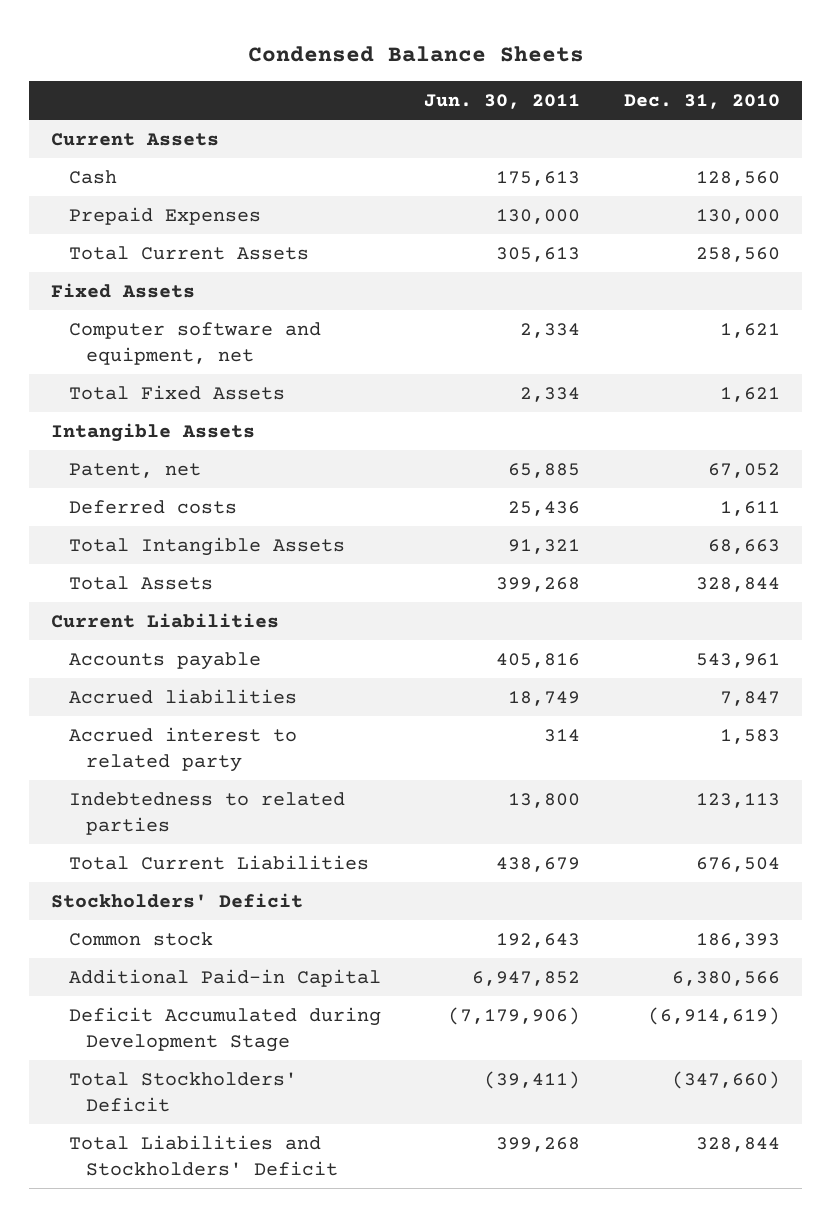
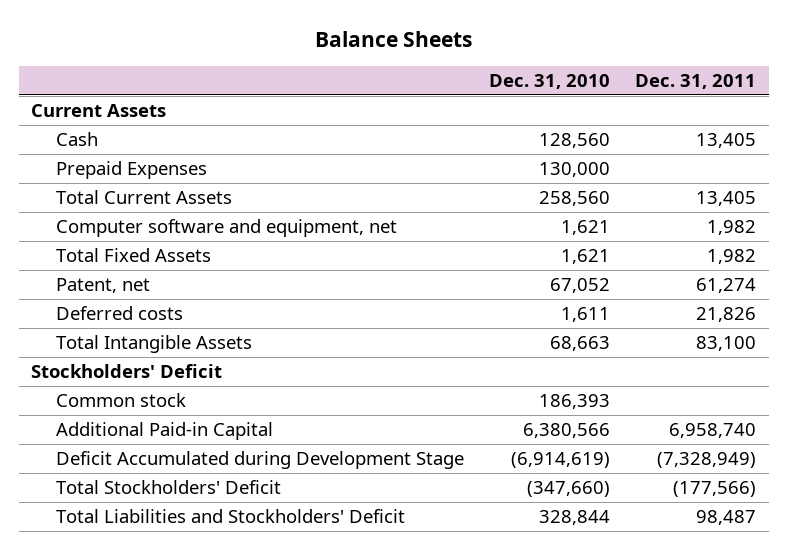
[247,45,584,62] Condensed Balance Sheets -> [314,31,472,48] Balance Sheets
[424,94,581,110] Jun. 30, 2011 -> none
none -> [635,73,757,89] Dec. 31, 2011
[51,283,196,299] Fixed Assets -> none
[51,423,256,443] Intangible Assets -> none
[68,576,213,591] Total Assets -> none
[51,613,280,629] Current Liabilities -> none
[68,652,261,671] Accounts payable -> none
[68,689,297,705] Accrued liabilities -> none
[68,727,297,772] Accrued interest to related party -> none
[68,792,345,835] Indebtedness to related parties -> none
[68,855,369,871] Total Current Liabilities -> none

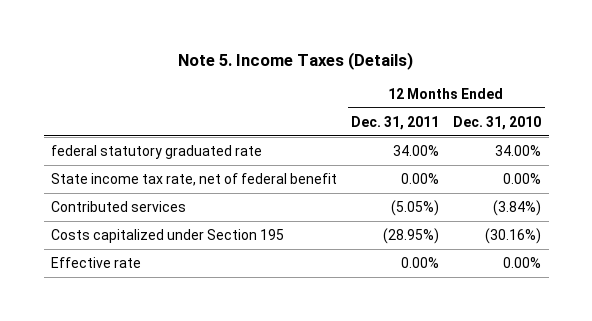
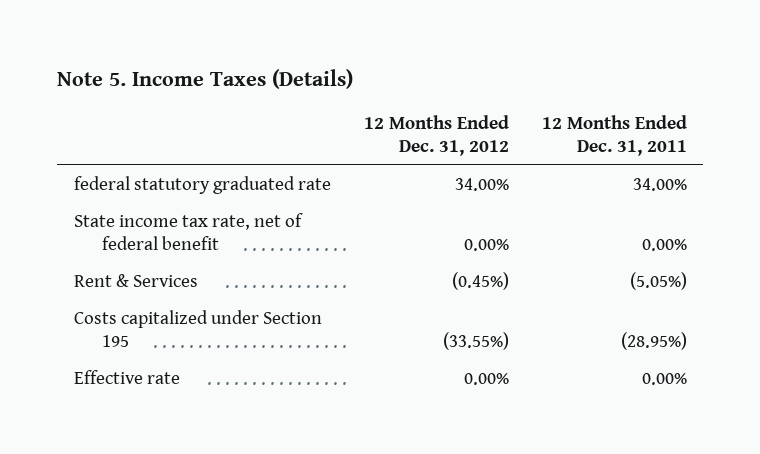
[453,115,542,130] Dec. 31, 2010 -> none
none -> [363,115,509,156] 12 Months Ended Dec. 31, 2012
[50,200,186,212] Contributed services -> [73,274,198,288] Rent & Services

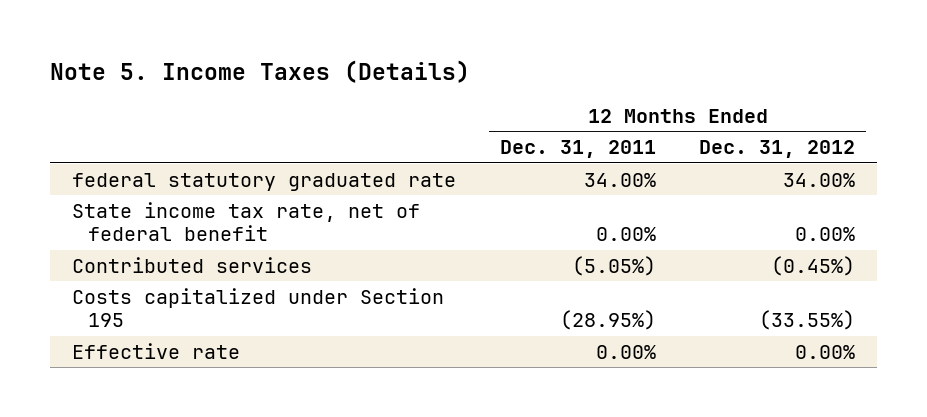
[73,274,198,288] Rent & Services -> [71,256,312,273] Contributed services

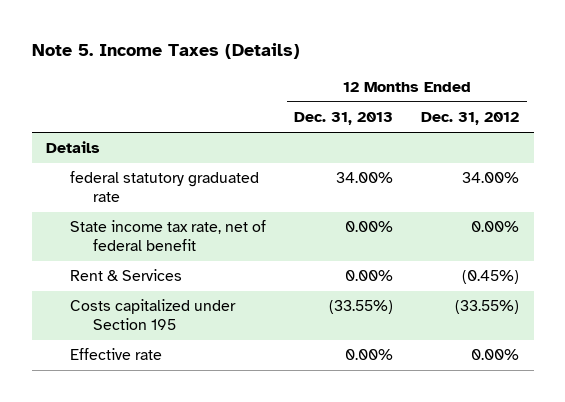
[499,140,656,159] Dec. 31, 2011 -> none
none -> [294,112,394,126] Dec. 31, 2013
none -> [45,141,100,154] Details
[71,256,312,273] Contributed services -> [69,269,182,282] Rent & Services

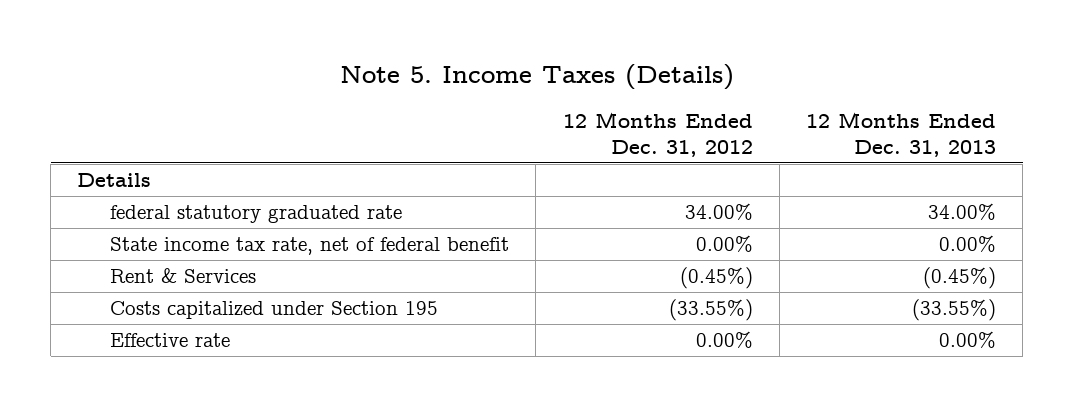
[345,270,394,282] 0.00% -> [922,267,996,290] (0.45%)

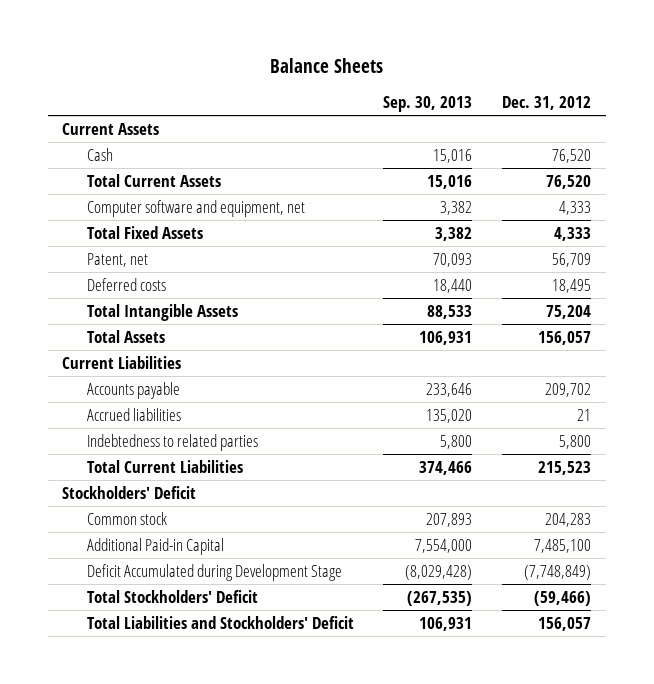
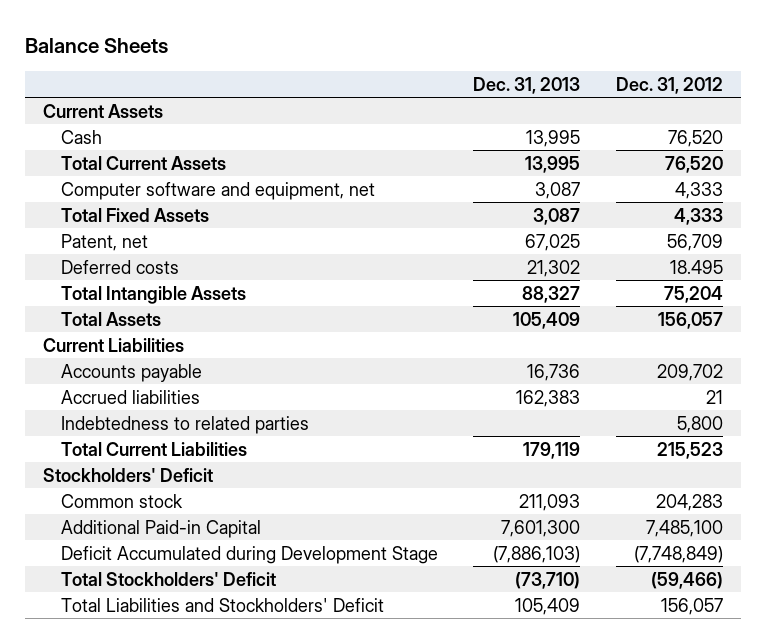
[383,96,473,113] Sep. 30, 2013 -> none
none -> [473,76,581,94] Dec. 31, 2013
[552,278,592,293] 18,495 -> [670,259,724,274] 18.495

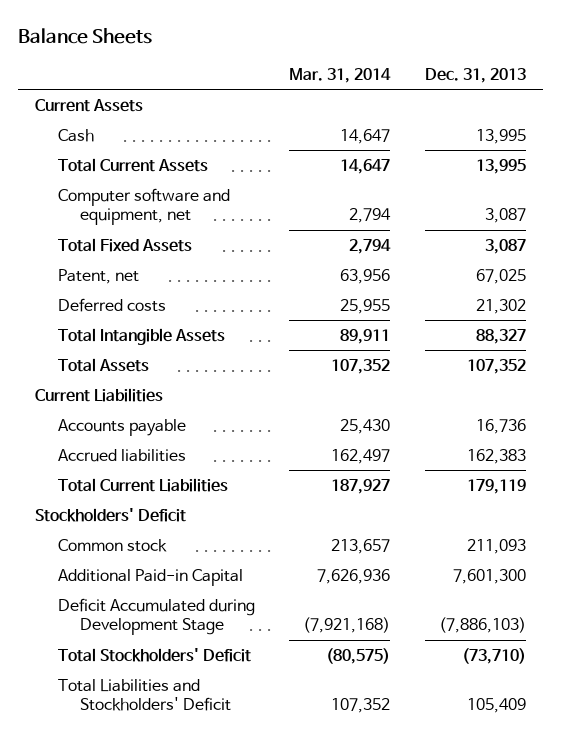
[616,76,724,94] Dec. 31, 2012 -> none
none -> [289,68,392,84] Mar. 31, 2014
[513,311,581,329] 105,409 -> [466,358,526,374] 107,352
[60,415,309,434] Indebtedness to related parties -> none

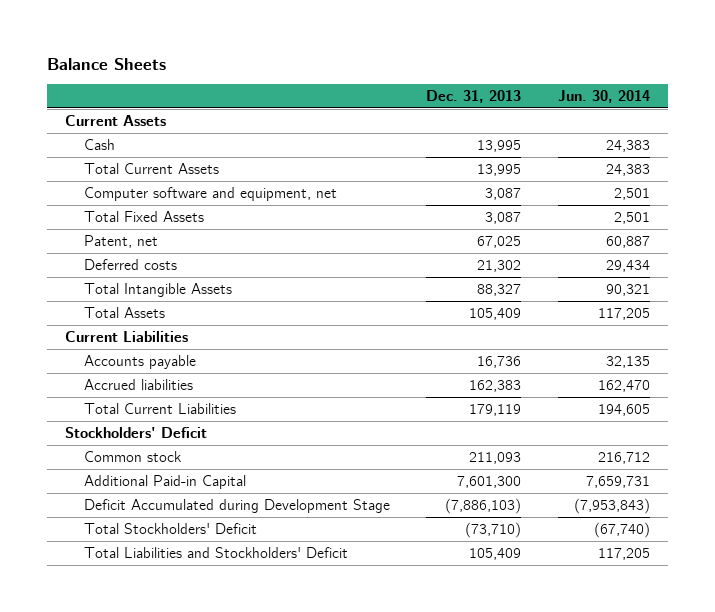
[289,68,392,84] Mar. 31, 2014 -> none
none -> [557,90,650,104] Jun. 30, 2014
[466,358,526,374] 107,352 -> [469,307,522,320] 105,409

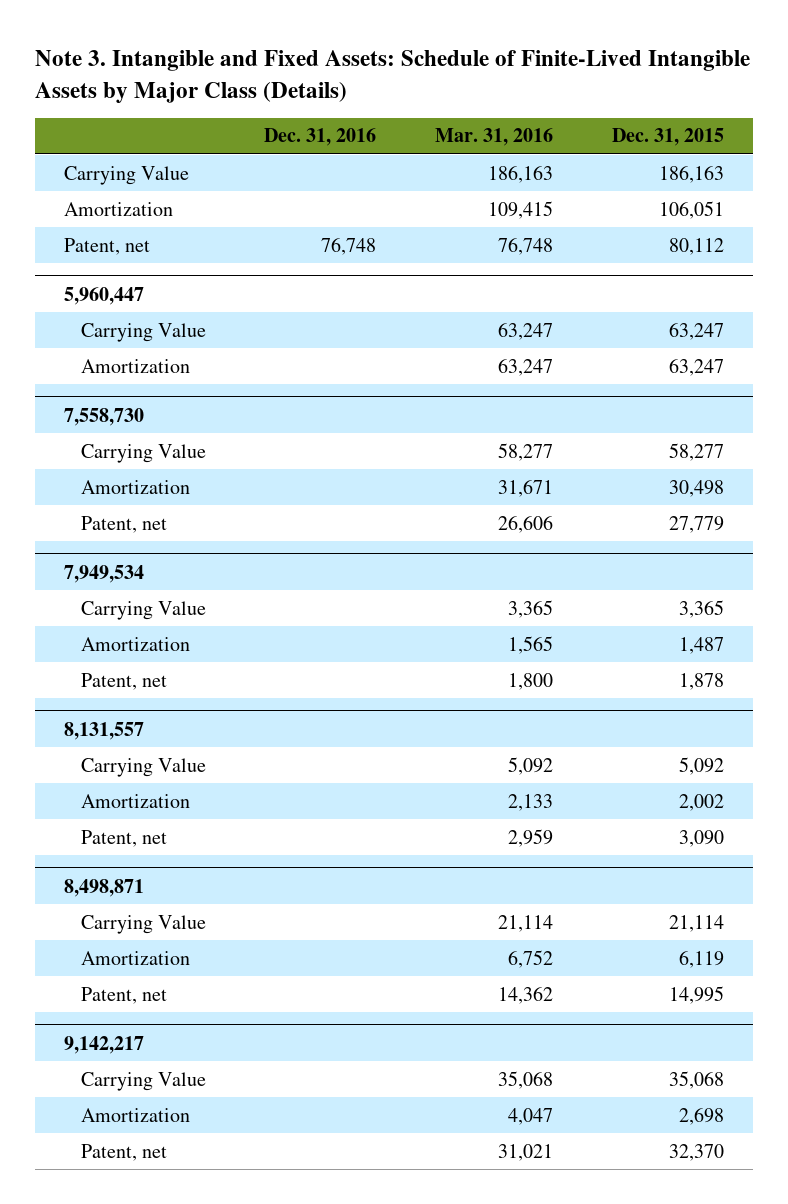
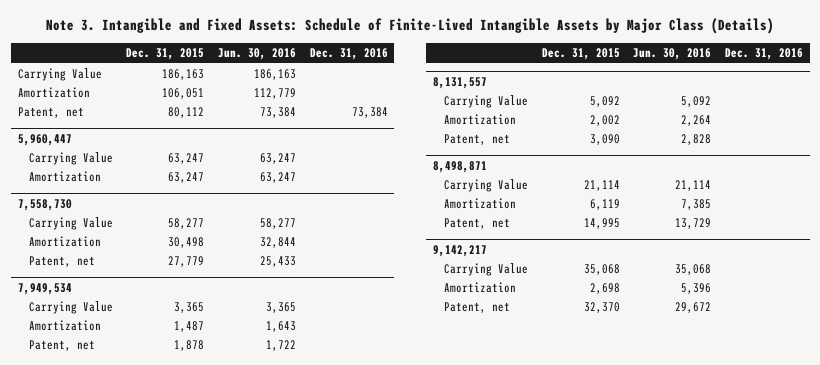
[434,128,553,147] Mar. 31, 2016 -> none
none -> [217,48,296,61] Jun. 30, 2016
[321,236,377,255] 76,748 -> [351,107,388,119] 73,384

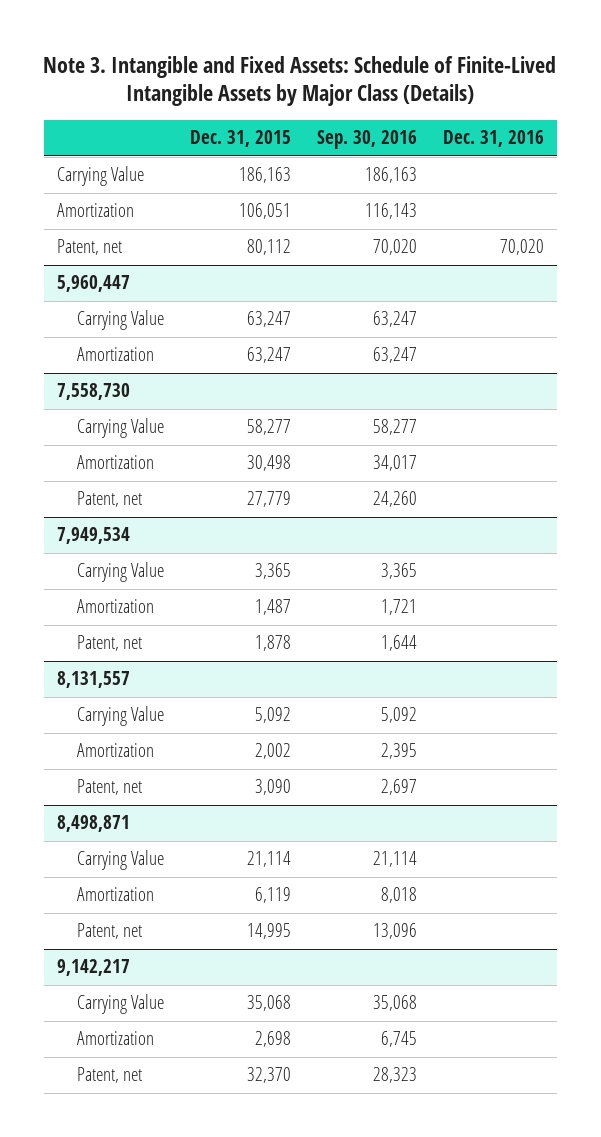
[217,48,296,61] Jun. 30, 2016 -> none
none -> [317,130,418,150] Sep. 30, 2016
[351,107,388,119] 73,384 -> [499,239,544,256] 70,020

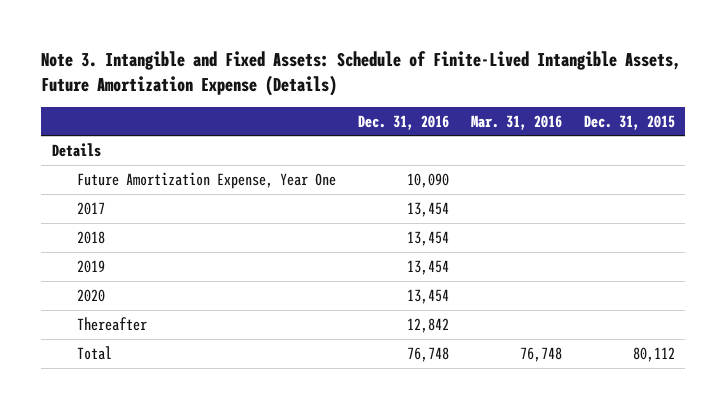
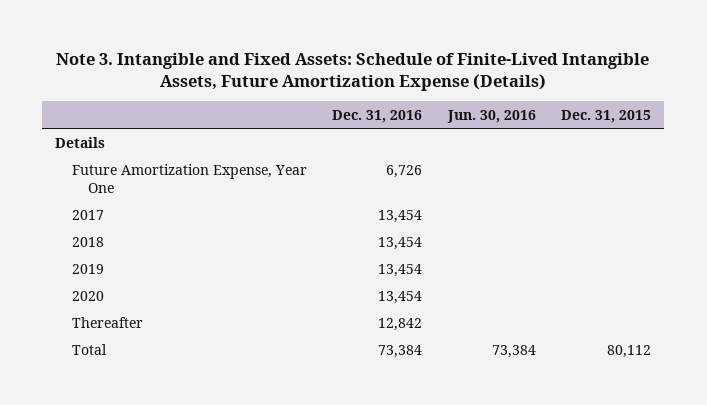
[470,114,562,130] Mar. 31, 2016 -> none
none -> [446,109,536,123] Jun. 30, 2016
[406,172,449,188] 10,090 -> [386,164,423,178] 6,726
[406,346,449,362] 76,748 -> [378,344,423,358] 73,384

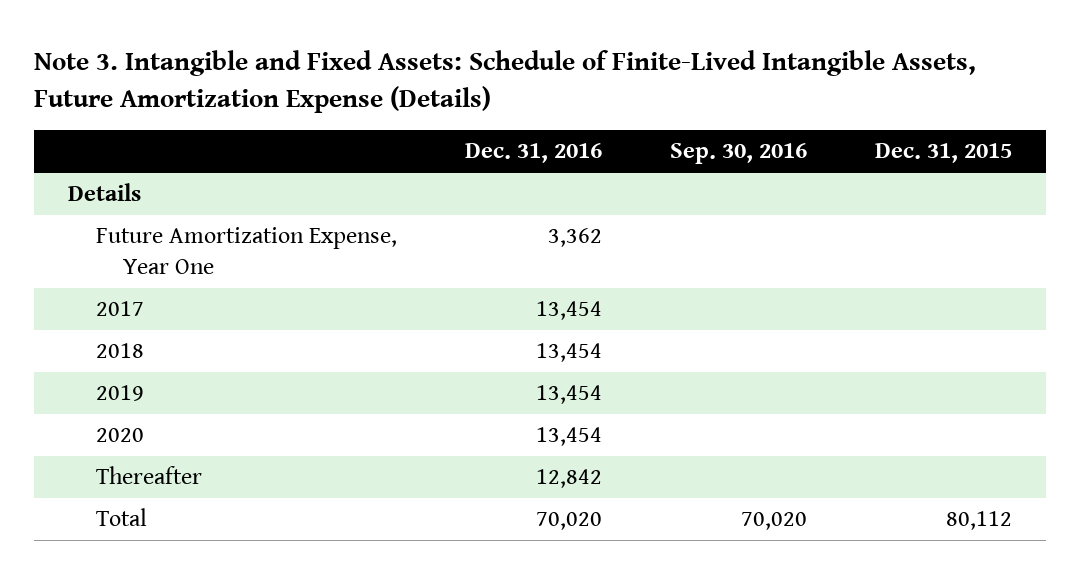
[446,109,536,123] Jun. 30, 2016 -> none
none -> [669,143,807,165] Sep. 30, 2016
[386,164,423,178] 6,726 -> [547,228,602,248] 3,362
[378,344,423,358] 73,384 -> [535,512,602,531] 70,020

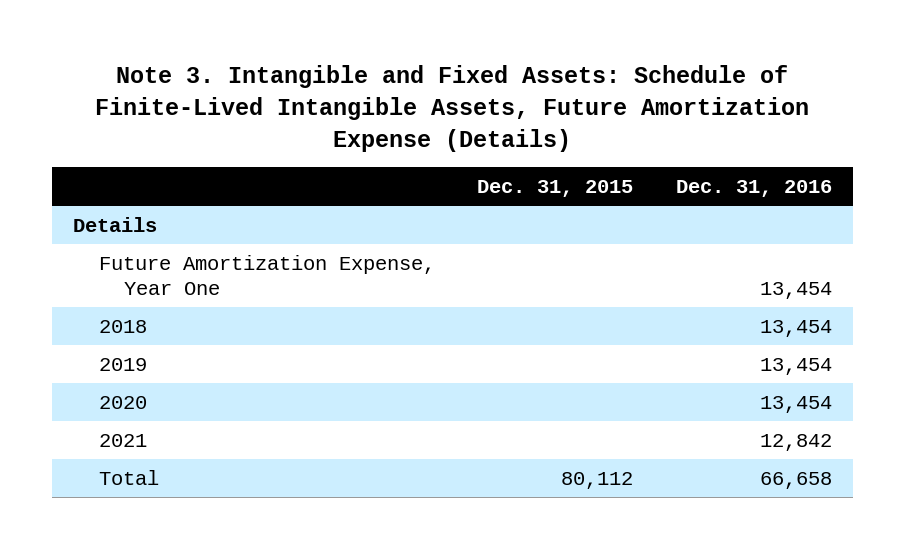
[669,143,807,165] Sep. 30, 2016 -> none
[95,301,144,317] 2017 -> none
[547,228,602,248] 3,362 -> [759,281,832,299] 13,454
[95,466,202,485] Thereafter -> [98,433,147,447] 2021
[535,512,602,531] 70,020 -> [759,471,832,489] 66,658

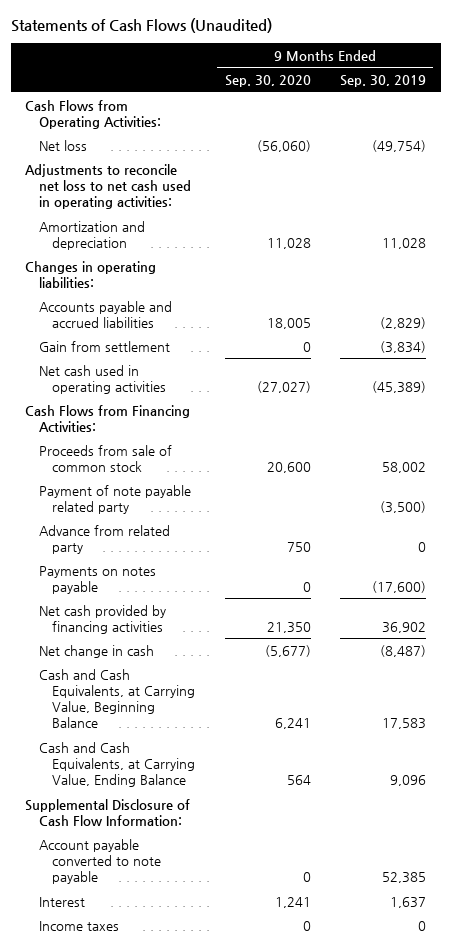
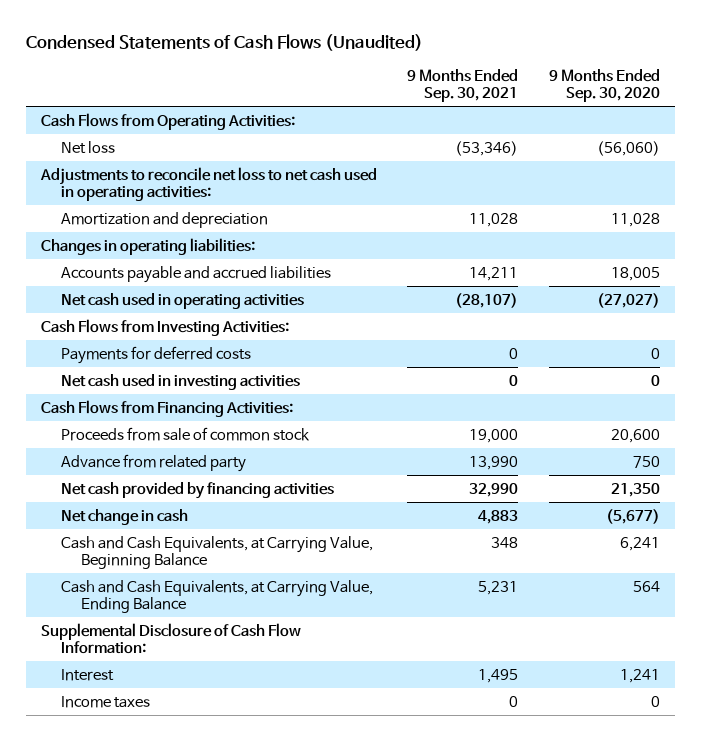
[10,18,272,34] Statements of Cash Flows (Unaudited) -> [25,34,423,52] Condensed Statements of Cash Flows (Unaudited)
[340,74,427,87] Sep. 30, 2019 -> none
none -> [407,68,519,103] 9 Months Ended Sep. 30, 2021
[38,340,170,352] Gain from settlement -> none
none -> [40,318,289,336] Cash Flows from Investing Activities:
none -> [61,345,252,364] Payments for deferred costs
none -> [61,373,301,390] Net cash used in investing activities
[38,484,191,514] Payment of note payable related party -> none
[38,565,156,594] Payments on notes payable -> none
[38,838,162,884] Account payable converted to note payable -> none

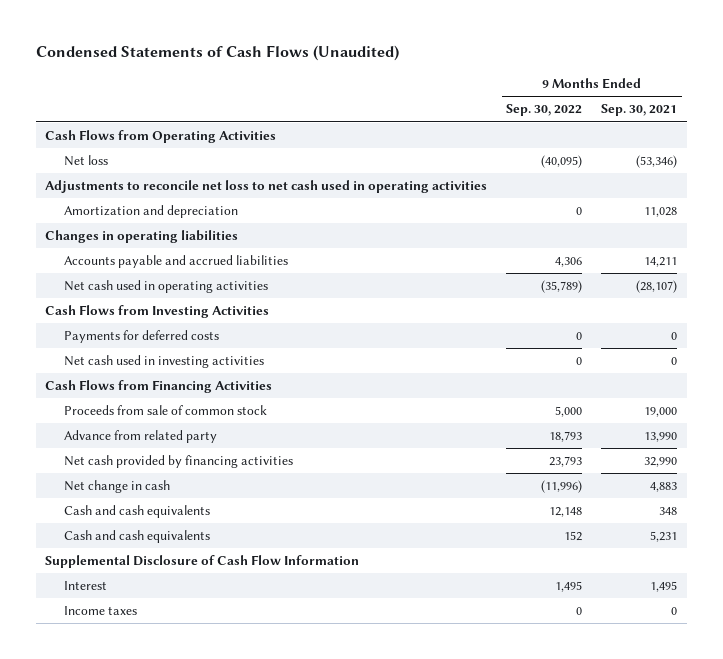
[548,68,660,103] 9 Months Ended Sep. 30, 2020 -> none
none -> [506,104,583,117] Sep. 30, 2022
[40,112,295,130] Cash Flows from Operating Activities: -> [45,130,277,144] Cash Flows from Operating Activities
[39,166,377,201] Adjustments to reconcile net loss to net cash used in operating activities: -> [45,180,488,194] Adjustments to reconcile net loss to net cash used in operating activities
[40,237,255,255] Changes in operating liabilities: -> [45,230,239,244] Changes in operating liabilities
[40,318,289,336] Cash Flows from Investing Activities: -> [45,305,270,319] Cash Flows from Investing Activities
[40,399,293,417] Cash Flows from Financing Activities: -> [45,380,273,394] Cash Flows from Financing Activities
[61,535,374,569] Cash and Cash Equivalents, at Carrying Value, Beginning Balance -> [63,505,210,519] Cash and cash equivalents
[61,579,374,613] Cash and Cash Equivalents, at Carrying Value, Ending Balance -> [63,530,210,544] Cash and cash equivalents
[40,622,301,654] Supplemental Disclosure of Cash Flow Information: -> [45,555,360,569] Supplemental Disclosure of Cash Flow Information

